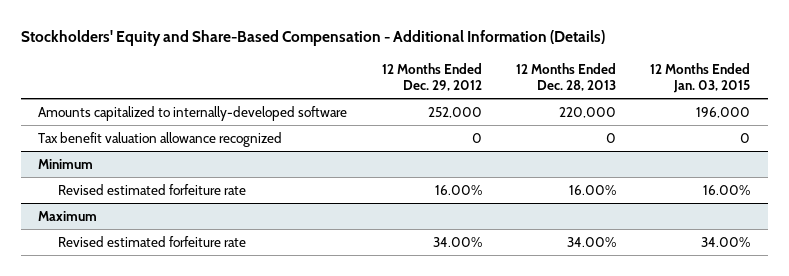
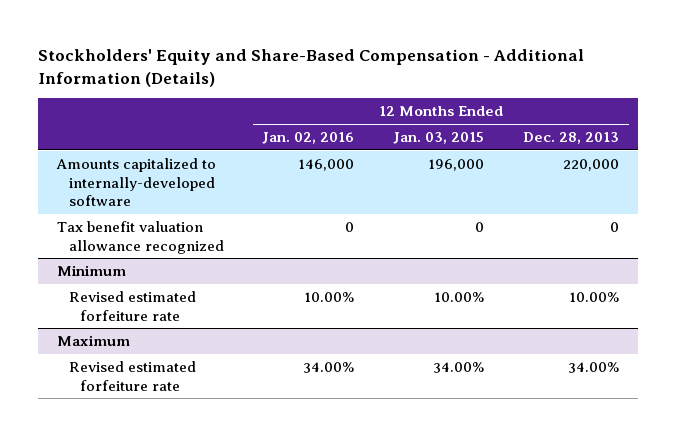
[381,62,482,92] 12 Months Ended Dec. 29, 2012 -> none
none -> [262,132,355,145] Jan. 02, 2016
[569,184,617,195] 16.00% -> [568,291,619,302] 10.00%
[703,184,751,195] 16.00% -> [434,291,485,302] 10.00%

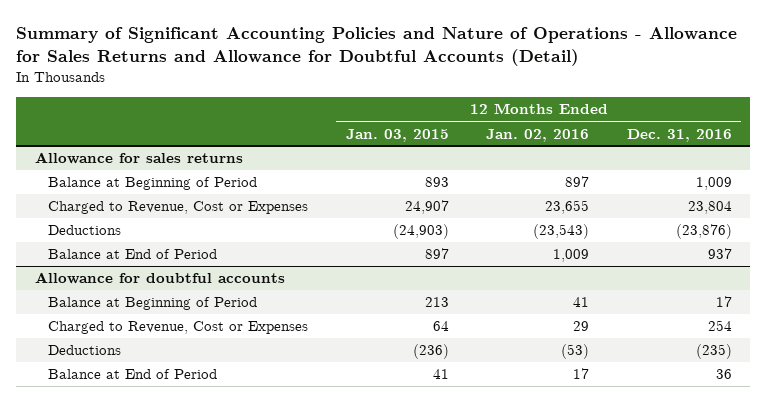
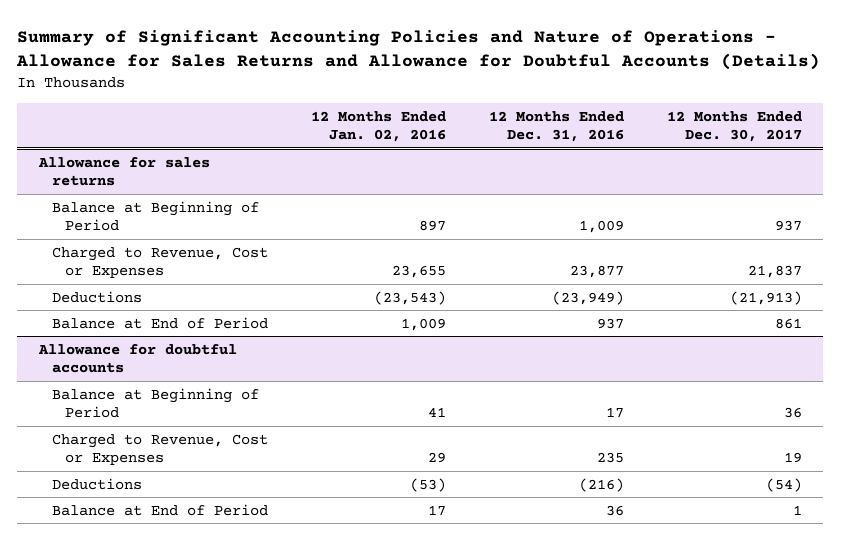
[16,27,738,67] Summary of Significant Accounting Policies and Nature of Operations - Allowance for Sales Returns and Allowance for Doubtful Accounts (Detail) -> [16,29,821,71] Summary of Significant Accounting Policies and Nature of Operations - Allowance for Sales Returns and Allowance for Doubtful Accounts (Details)
[345,128,449,142] Jan. 03, 2015 -> none
none -> [666,110,802,143] 12 Months Ended Dec. 30, 2017
[687,201,732,215] 23,804 -> [569,265,624,279] 23,877
[675,224,732,240] (23,876) -> [551,290,624,305] (23,949)
[707,320,732,332] 254 -> [596,452,624,464] 235
[695,344,732,360] (235) -> [578,477,624,492] (216)

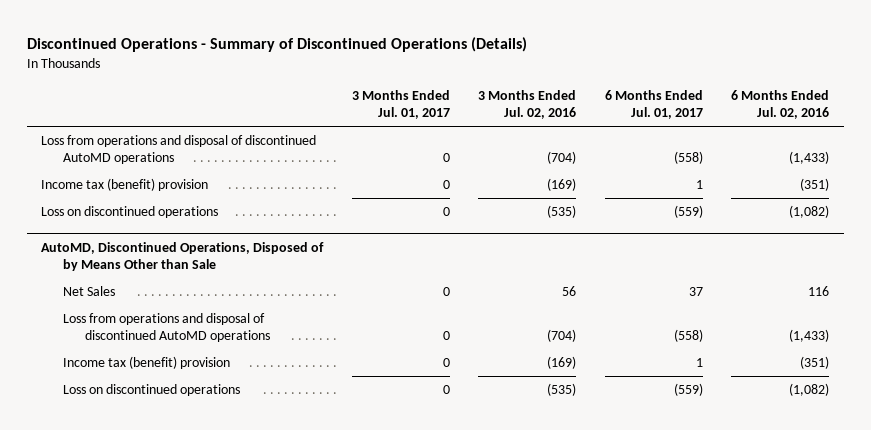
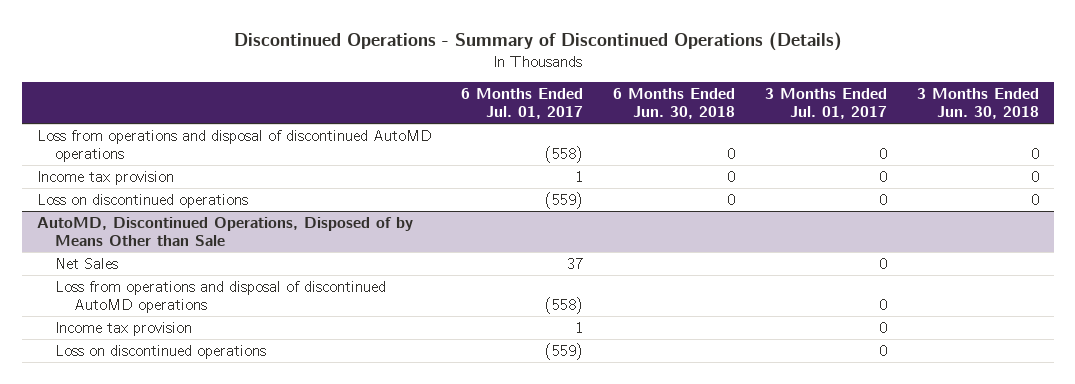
[478,90,577,120] 3 Months Ended Jul. 02, 2016 -> none
[731,90,830,120] 6 Months Ended Jul. 02, 2016 -> none
none -> [613,88,736,119] 6 Months Ended Jun. 30, 2018
none -> [916,88,1039,119] 3 Months Ended Jun. 30, 2018
[41,178,209,192] Income tax (benefit) provision -> [36,170,174,185] Income tax provision
[63,356,231,370] Income tax (benefit) provision -> [55,321,193,336] Income tax provision

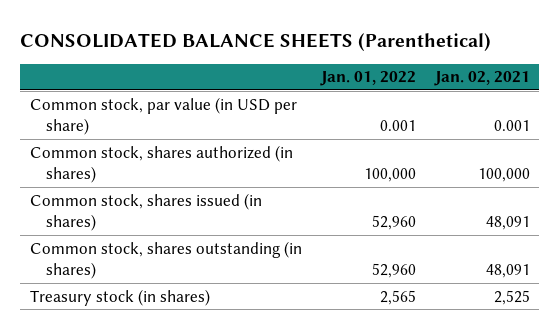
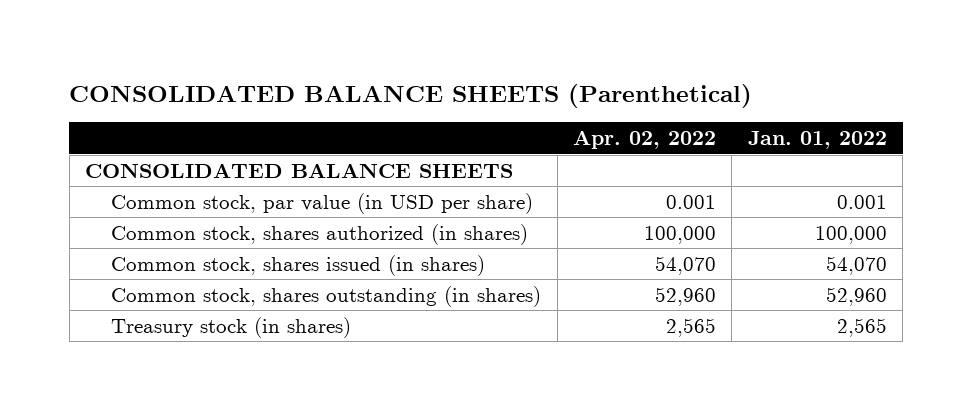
[433,71,530,87] Jan. 02, 2021 -> none
none -> [573,130,717,150] Apr. 02, 2022
none -> [84,162,513,178] CONSOLIDATED BALANCE SHEETS
[371,215,416,231] 52,960 -> [825,255,887,275] 54,070

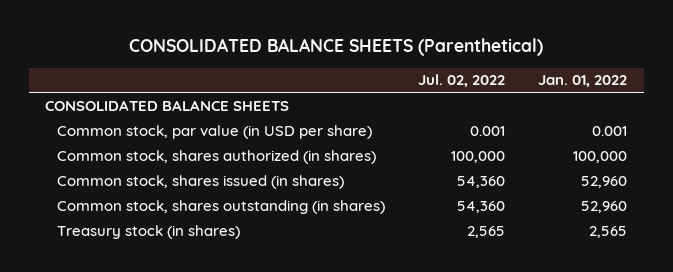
[573,130,717,150] Apr. 02, 2022 -> none
none -> [418,74,506,88] Jul. 02, 2022
[825,255,887,275] 54,070 -> [581,175,628,188] 52,960

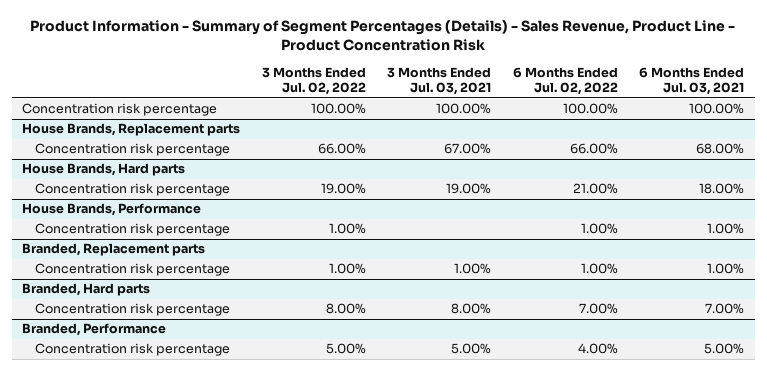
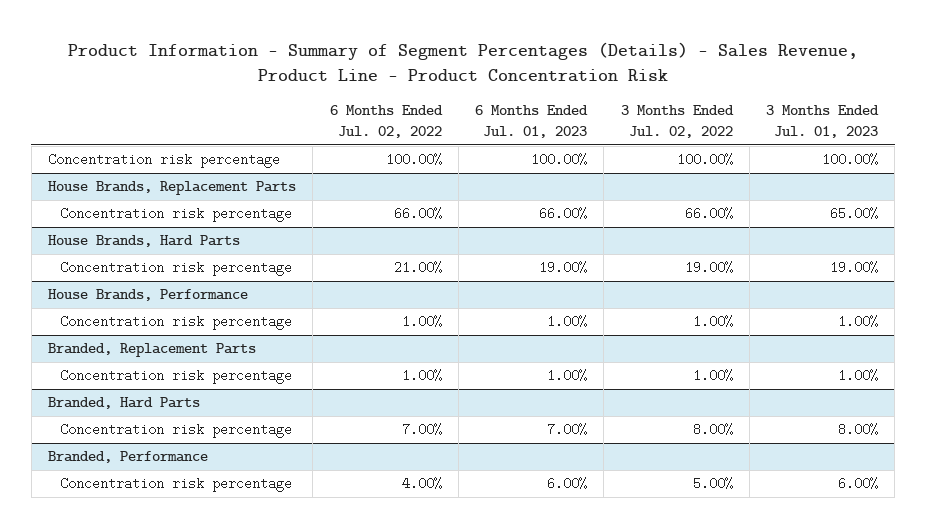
[387,66,492,96] 3 Months Ended Jul. 03, 2021 -> none
[639,66,745,96] 6 Months Ended Jul. 03, 2021 -> none
none -> [475,105,589,138] 6 Months Ended Jul. 01, 2023
none -> [766,105,880,138] 3 Months Ended Jul. 01, 2023
[22,123,241,137] House Brands, Replacement parts -> [48,181,297,196] House Brands, Replacement Parts
[22,163,186,177] House Brands, Hard parts -> [48,235,241,248] House Brands, Hard Parts
[22,243,206,257] Branded, Replacement parts -> [48,343,257,358] Branded, Replacement Parts
[22,283,151,297] Branded, Hard parts -> [48,397,201,410] Branded, Hard Parts

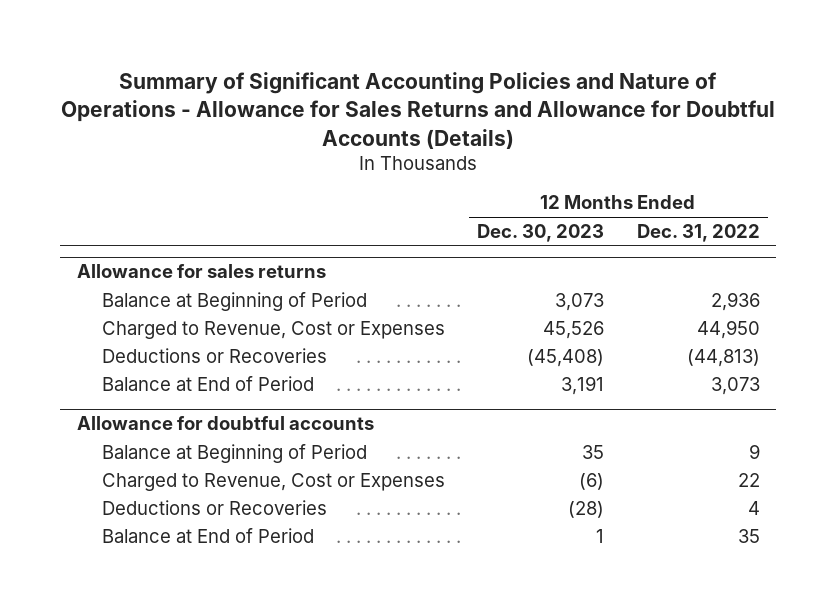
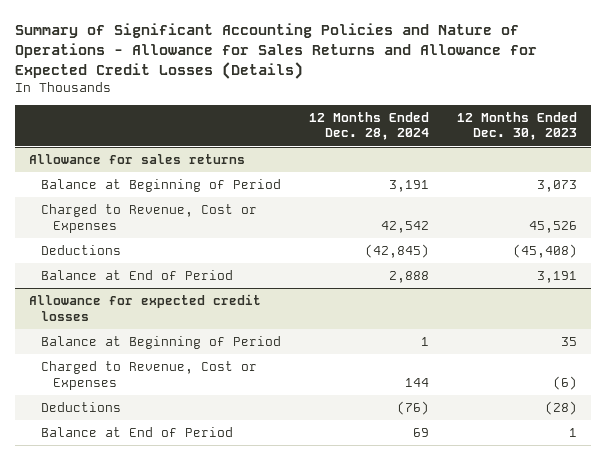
[61,71,776,149] Summary of Significant Accounting Policies and Nature of Operations - Allowance for Sales Returns and Allowance for Doubtful Accounts (Details) -> [14,22,537,79] Summary of Significant Accounting Policies and Nature of Operations - Allowance for Sales Returns and Allowance for Expected Credit Losses (Details)
[636,223,760,242] Dec. 31, 2022 -> none
none -> [308,111,429,141] 12 Months Ended Dec. 28, 2024
[101,347,327,363] Deductions or Recoveries -> [40,245,121,256] Deductions
[76,416,374,431] Allowance for doubtful accounts -> [28,294,261,321] Allowance for expected credit losses
[101,499,327,515] Deductions or Recoveries -> [40,402,121,413] Deductions

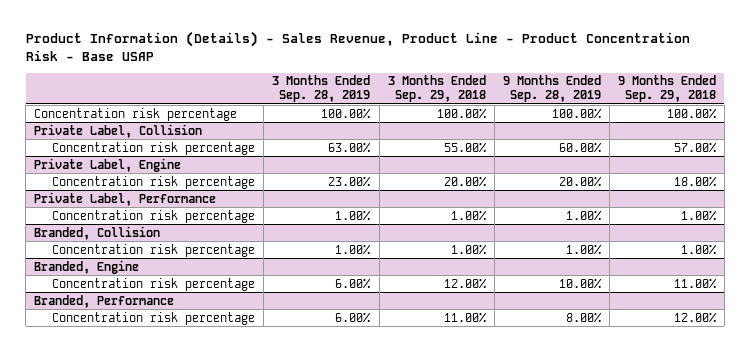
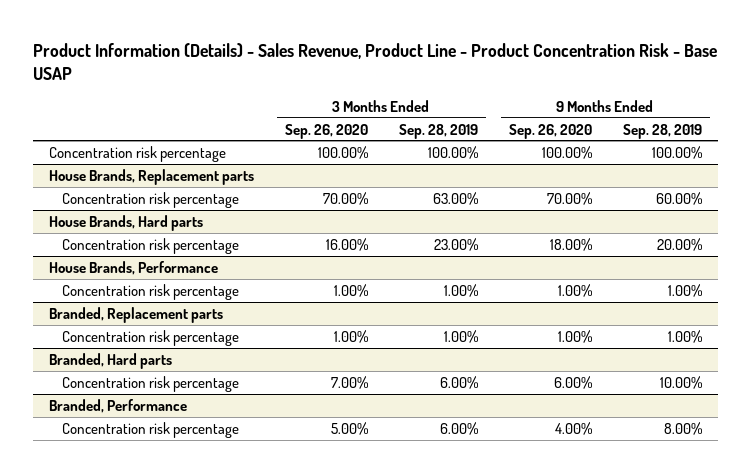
[387,75,486,103] 3 Months Ended Sep. 29, 2018 -> none
[617,75,716,103] 9 Months Ended Sep. 29, 2018 -> none
none -> [284,123,368,139] Sep. 26, 2020
none -> [508,123,592,139] Sep. 26, 2020
[34,123,203,138] Private Label, Collision -> [48,168,254,185] House Brands, Replacement parts
[34,157,182,172] Private Label, Engine -> [48,214,203,231] House Brands, Hard parts
[34,191,217,206] Private Label, Performance -> [48,260,218,275] House Brands, Performance
[34,225,161,240] Branded, Collision -> [48,306,223,323] Branded, Replacement parts
[34,259,140,274] Branded, Engine -> [48,352,172,369] Branded, Hard parts

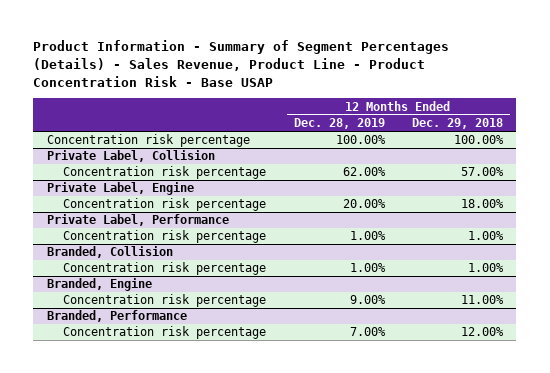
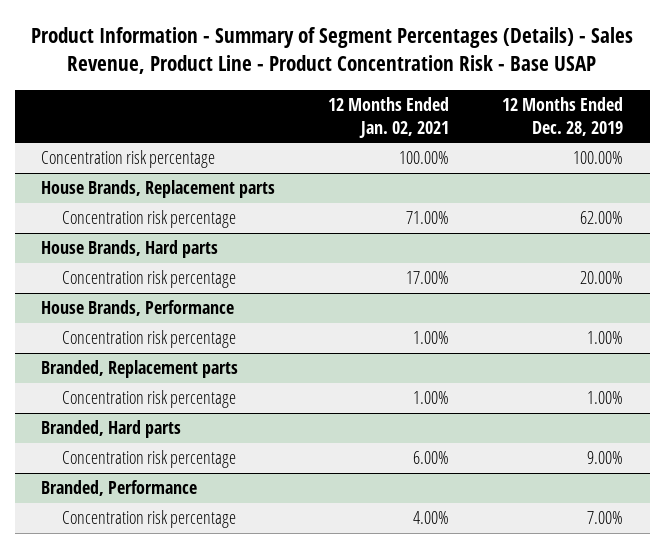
[411,118,503,130] Dec. 29, 2018 -> none
none -> [328,97,450,138] 12 Months Ended Jan. 02, 2021
[46,150,215,163] Private Label, Collision -> [41,180,276,199] House Brands, Replacement parts
[46,182,194,196] Private Label, Engine -> [41,240,219,259] House Brands, Hard parts
[46,214,229,227] Private Label, Performance -> [41,300,235,317] House Brands, Performance
[46,246,173,259] Branded, Collision -> [41,360,239,379] Branded, Replacement parts
[46,278,152,292] Branded, Engine -> [41,420,182,439] Branded, Hard parts

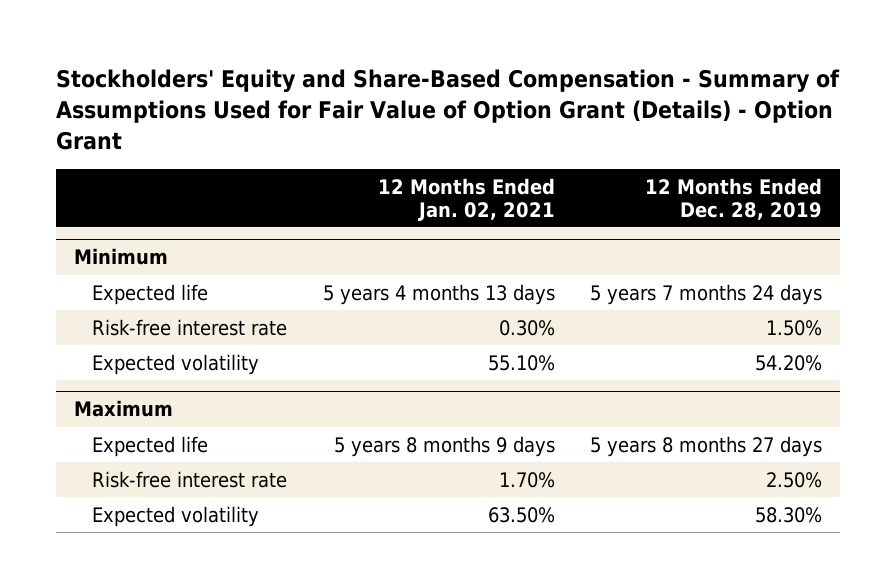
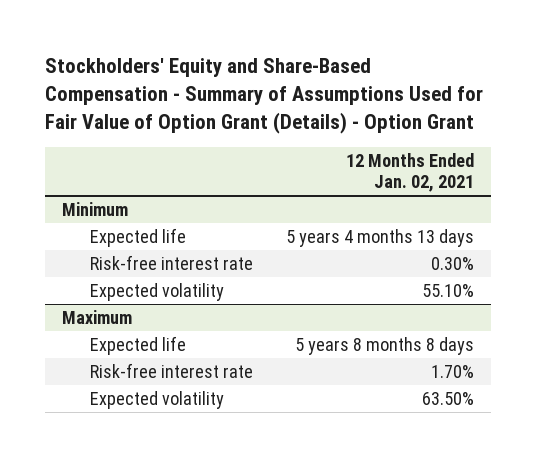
[645,177,823,220] 12 Months Ended Dec. 28, 2019 -> none
[333,435,555,457] 5 years 8 months 9 days -> [295,336,475,355] 5 years 8 months 8 days

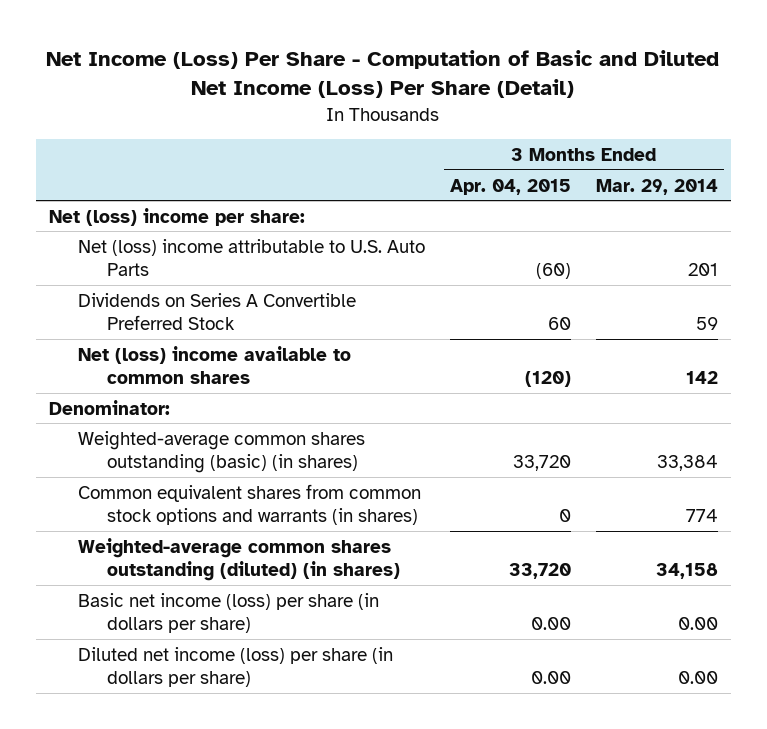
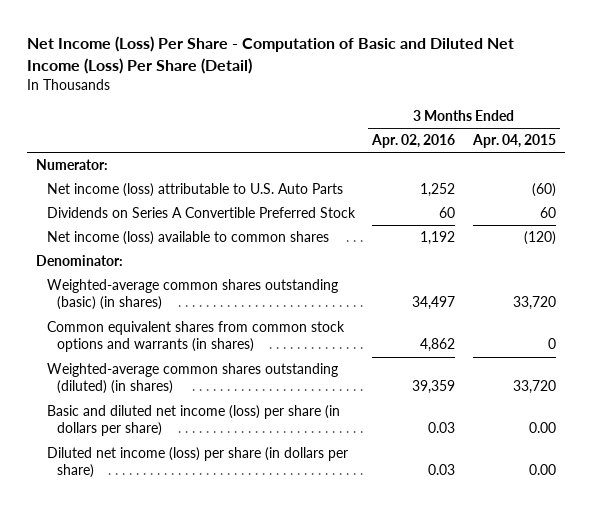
[596,178,719,195] Mar. 29, 2014 -> none
none -> [371,134,456,149] Apr. 02, 2016
[48,207,305,226] Net (loss) income per share: -> [35,159,108,171] Numerator:
[77,238,425,276] Net (loss) income attributable to U.S. Auto Parts -> [46,183,343,198] Net income (loss) attributable to U.S. Auto Parts
[77,345,351,384] Net (loss) income available to common shares -> [46,231,329,246] Net income (loss) available to common shares
[77,592,379,633] Basic net income (loss) per share (in dollars per share) -> [46,405,340,437] Basic and diluted net income (loss) per share (in dollars per share)

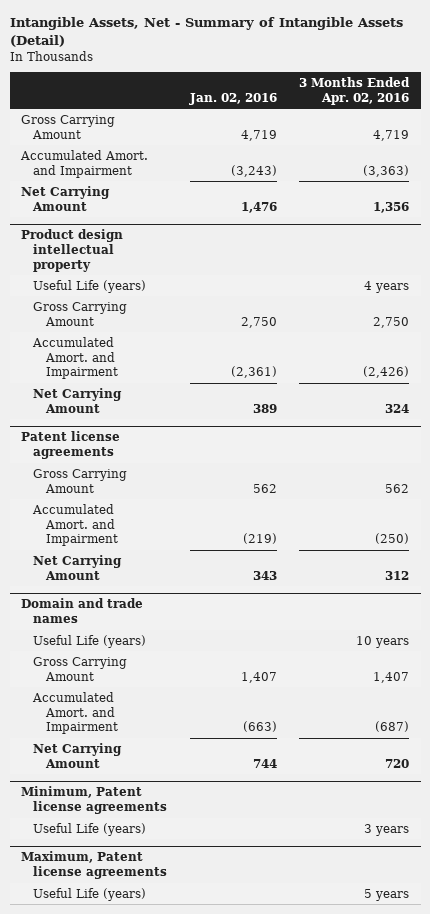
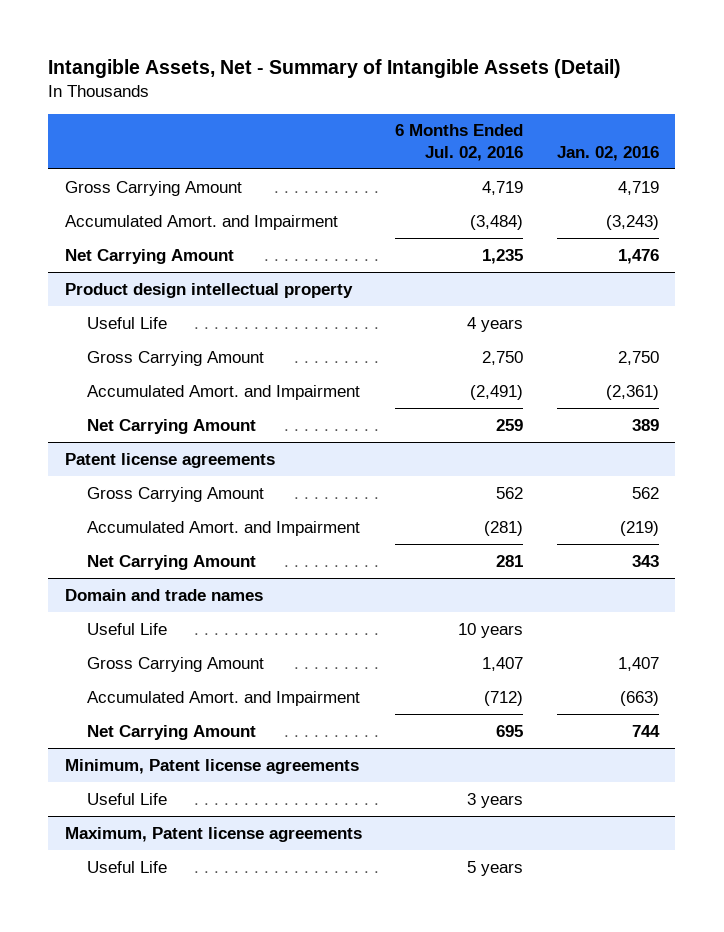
[299,76,411,105] 3 Months Ended Apr. 02, 2016 -> none
none -> [395,124,524,161] 6 Months Ended Jul. 02, 2016
[33,279,147,293] Useful Life (years) -> [87,316,168,329] Useful Life
[33,634,147,648] Useful Life (years) -> [87,622,168,635] Useful Life
[33,822,147,836] Useful Life (years) -> [87,792,168,805] Useful Life
[33,887,147,901] Useful Life (years) -> [87,860,168,873] Useful Life

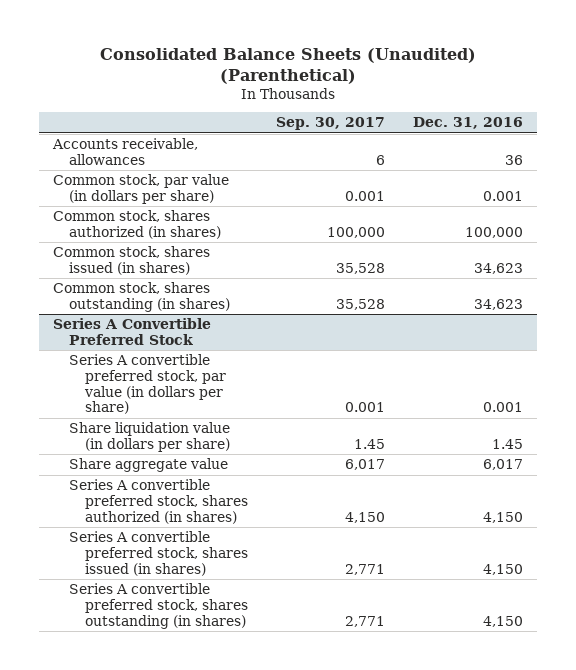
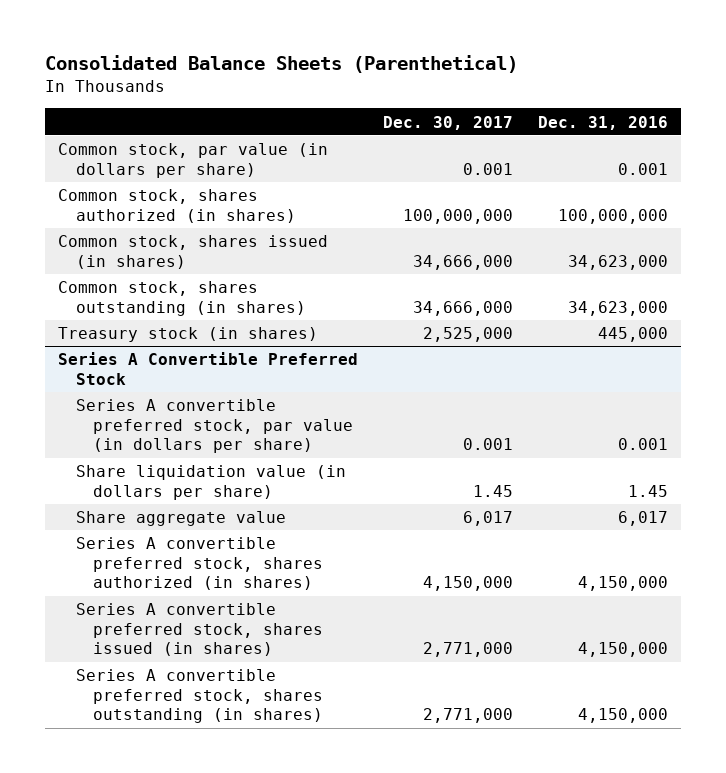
[100,48,477,84] Consolidated Balance Sheets (Unaudited) (Parenthetical) -> [45,55,519,74] Consolidated Balance Sheets (Parenthetical)
[275,117,385,131] Sep. 30, 2017 -> none
none -> [383,115,514,130] Dec. 30, 2017
[52,138,199,165] Accounts receivable, allowances -> none
[464,226,523,238] 100,000 -> [558,208,669,224] 100,000,000
[473,262,523,274] 34,623 -> [568,254,669,270] 34,623,000
[473,298,523,310] 34,623 -> [568,300,669,316] 34,623,000
none -> [57,327,318,343] Treasury stock (in shares)
[482,511,523,523] 4,150 -> [578,576,669,592] 4,150,000
[482,563,523,575] 4,150 -> [578,642,669,658] 4,150,000
[482,615,523,627] 4,150 -> [578,708,669,724] 4,150,000

